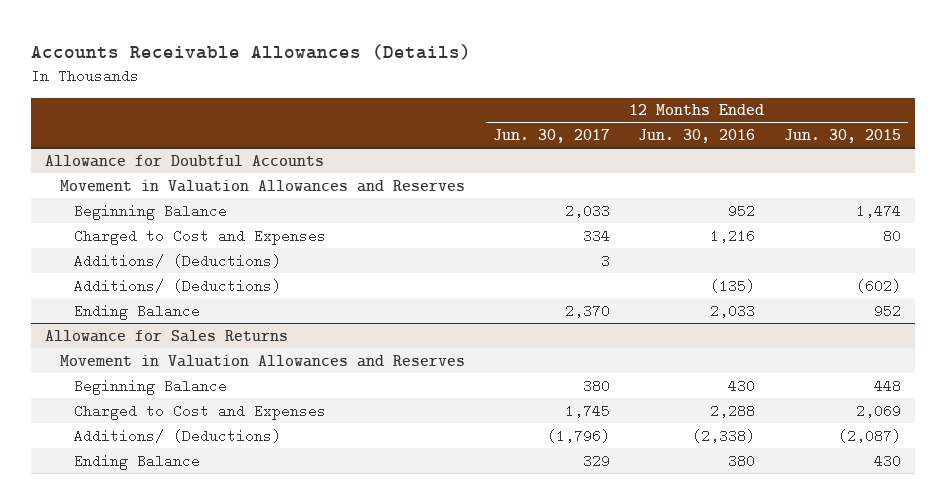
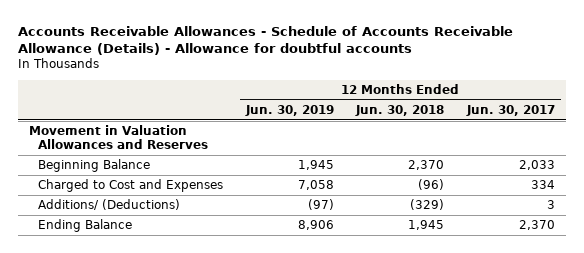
[31,43,472,60] Accounts Receivable Allowances (Details) -> [18,25,514,56] Accounts Receivable Allowances - Schedule of Accounts Receivable Allowance (Details) - Allowance for doubtful accounts
[638,129,756,144] Jun. 30, 2016 -> none
[783,129,901,144] Jun. 30, 2015 -> none
none -> [244,105,334,117] Jun. 30, 2019
none -> [355,105,445,117] Jun. 30, 2018
[45,154,325,167] Allowance for Doubtful Accounts -> none
[73,278,281,293] Additions/ (Deductions) -> none
[45,329,289,342] Allowance for Sales Returns -> none
[59,354,465,367] Movement in Valuation Allowances and Reserves -> none
[73,378,227,395] Beginning Balance -> none
[73,403,326,420] Charged to Cost and Expenses -> none
[73,428,281,443] Additions/ (Deductions) -> none
[73,453,200,470] Ending Balance -> none

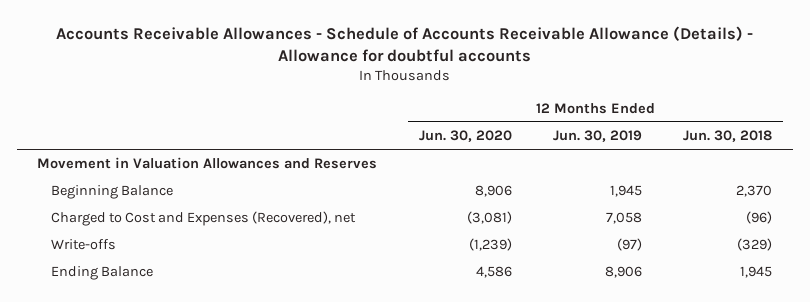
[465,105,555,117] Jun. 30, 2017 -> none
none -> [418,129,512,142] Jun. 30, 2020
[38,179,224,193] Charged to Cost and Expenses -> [51,211,357,227] Charged to Cost and Expenses (Recovered), net
[38,199,181,211] Additions/ (Deductions) -> [51,239,117,251] Write-offs

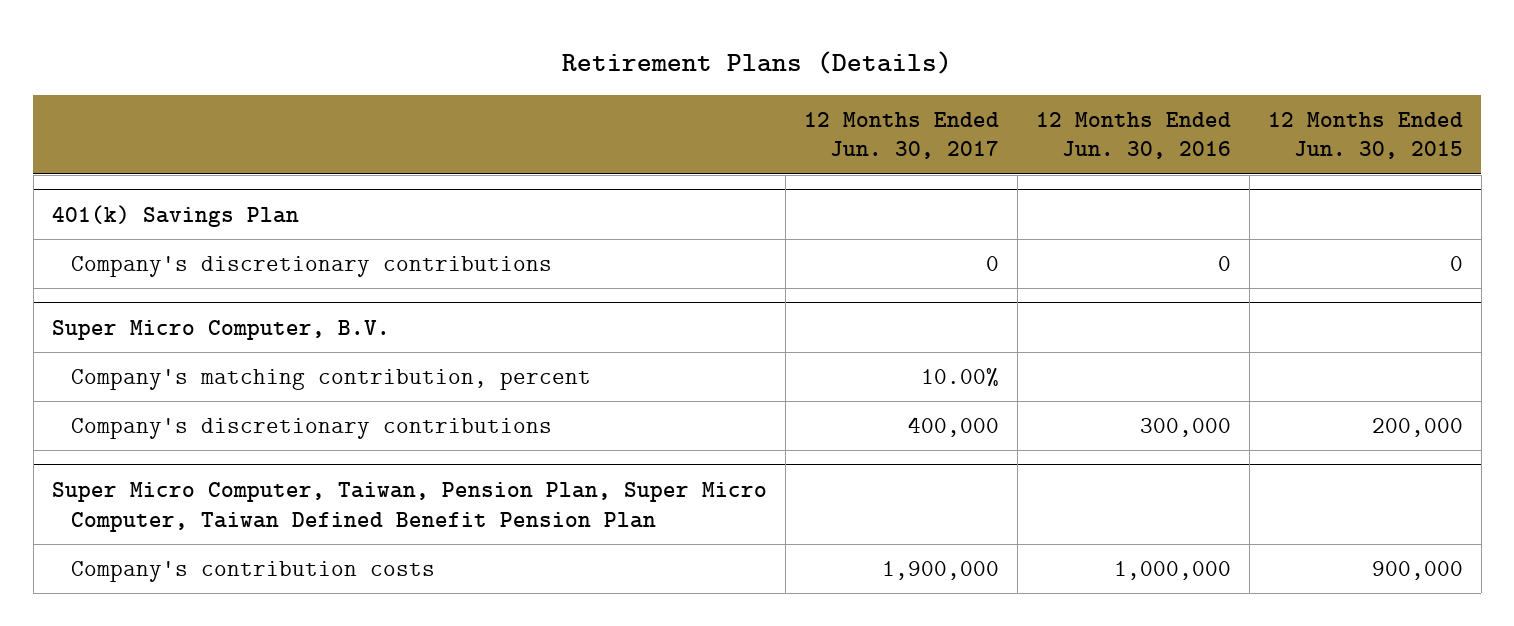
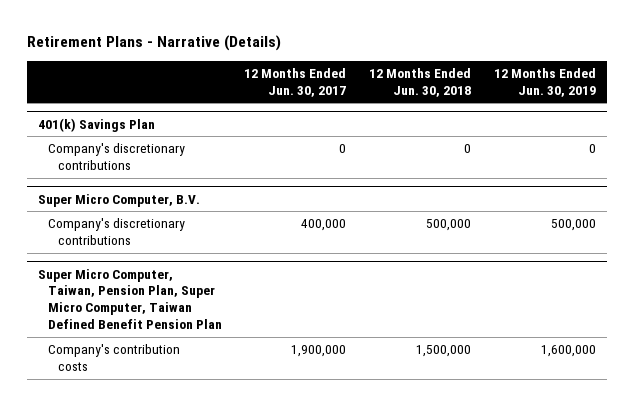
[562,50,953,74] Retirement Plans (Details) -> [26,35,281,52] Retirement Plans - Narrative (Details)
[1035,111,1231,160] 12 Months Ended Jun. 30, 2016 -> none
[1267,111,1463,160] 12 Months Ended Jun. 30, 2015 -> none
none -> [369,67,472,97] 12 Months Ended Jun. 30, 2018
none -> [493,67,596,97] 12 Months Ended Jun. 30, 2019
[70,368,591,390] Company's matching contribution, percent -> none

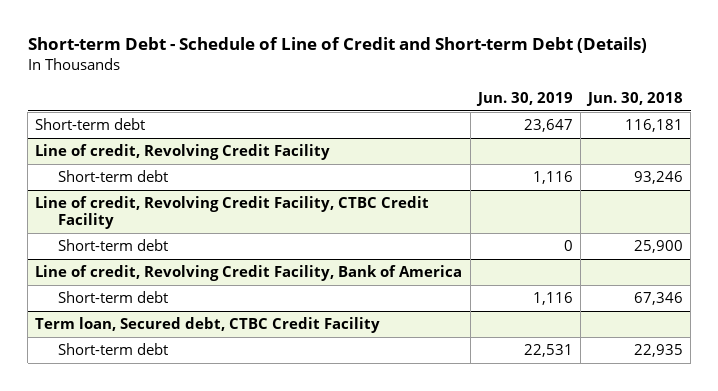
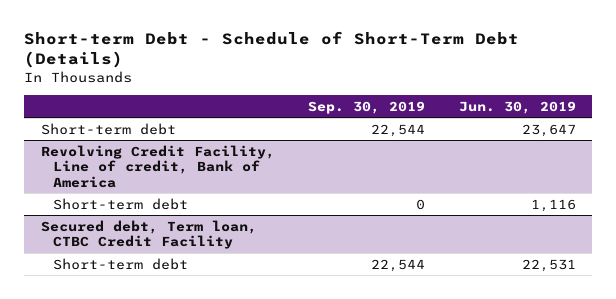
[27,37,647,54] Short-term Debt - Schedule of Line of Credit and Short-term Debt (Details) -> [23,31,519,69] Short-term Debt - Schedule of Short-Term Debt (Details)
[585,91,683,106] Jun. 30, 2018 -> none
none -> [308,100,426,114] Sep. 30, 2019
[35,144,331,161] Line of credit, Revolving Credit Facility -> none
[58,170,169,183] Short-term debt -> none
[35,196,430,230] Line of credit, Revolving Credit Facility, CTBC Credit Facility -> none
[58,239,169,252] Short-term debt -> none
[35,265,463,282] Line of credit, Revolving Credit Facility, Bank of America -> [40,144,275,188] Revolving Credit Facility, Line of credit, Bank of America
[35,317,381,334] Term loan, Secured debt, CTBC Credit Facility -> [40,219,257,250] Secured debt, Term loan, CTBC Credit Facility

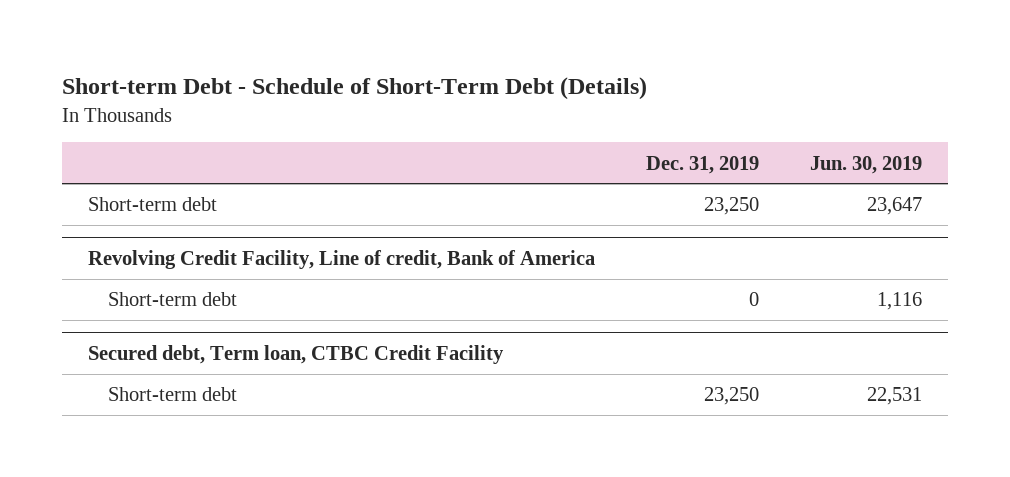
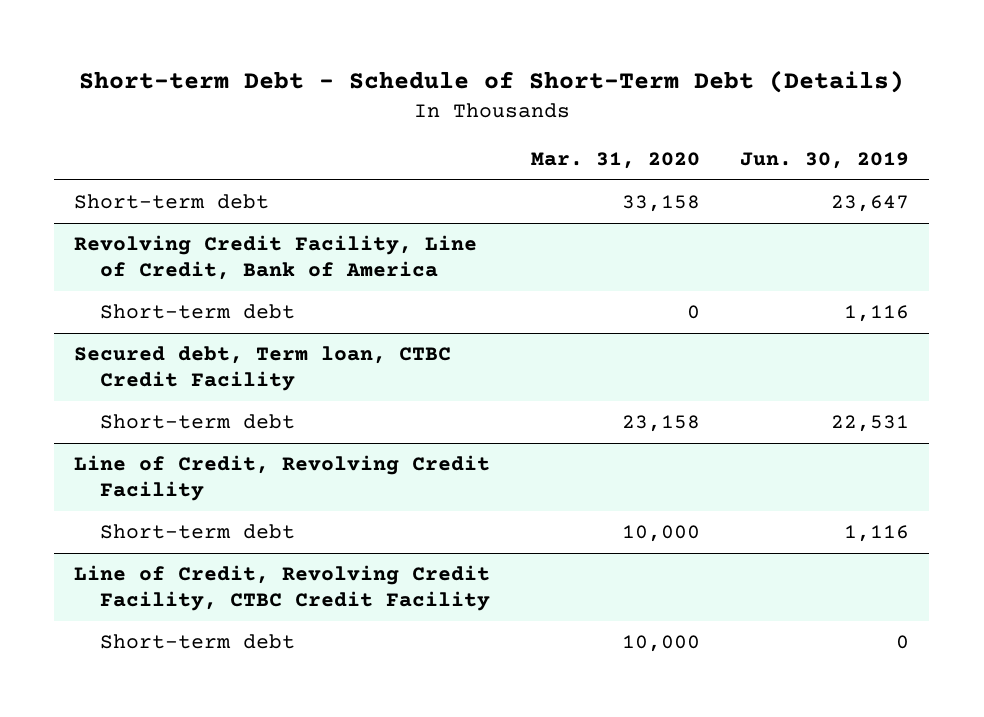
[645,155,759,174] Dec. 31, 2019 -> none
none -> [530,152,700,170] Mar. 31, 2020
[87,249,595,269] Revolving Credit Facility, Line of credit, Bank of America -> [74,235,478,281] Revolving Credit Facility, Line of Credit, Bank of America
none -> [74,455,491,502] Line of Credit, Revolving Credit Facility
none -> [99,524,295,540] Short-term debt
none -> [74,565,491,612] Line of Credit, Revolving Credit Facility, CTBC Credit Facility
none -> [99,634,295,650] Short-term debt

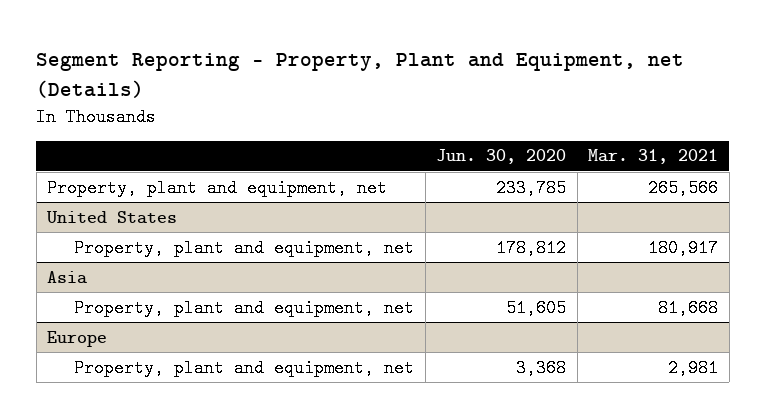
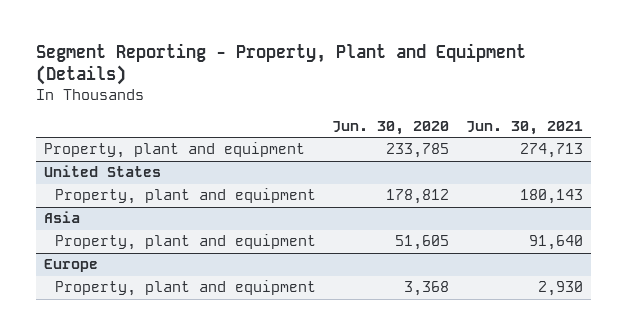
[36,53,685,98] Segment Reporting - Property, Plant and Equipment, net (Details) -> [36,43,527,86] Segment Reporting - Property, Plant and Equipment (Details)
[588,149,719,165] Mar. 31, 2021 -> none
none -> [465,120,583,135] Jun. 30, 2021
[47,178,388,197] Property, plant and equipment, net -> [44,142,306,159] Property, plant and equipment
[74,238,415,257] Property, plant and equipment, net -> [54,188,316,205] Property, plant and equipment
[74,298,415,317] Property, plant and equipment, net -> [54,234,316,251] Property, plant and equipment
[74,358,415,377] Property, plant and equipment, net -> [54,280,316,297] Property, plant and equipment

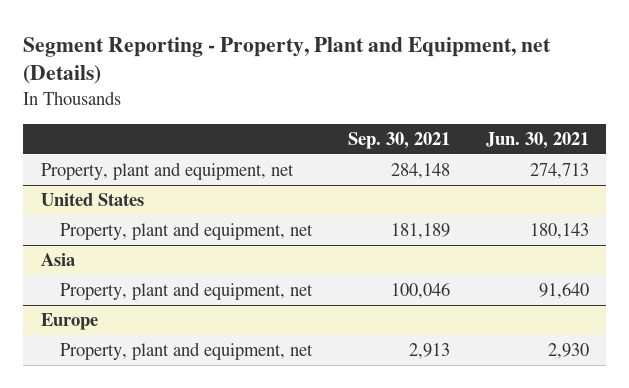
[36,43,527,86] Segment Reporting - Property, Plant and Equipment (Details) -> [22,36,551,85] Segment Reporting - Property, Plant and Equipment, net (Details)
[332,120,450,135] Jun. 30, 2020 -> none
none -> [347,131,450,149] Sep. 30, 2021
[44,142,306,159] Property, plant and equipment -> [40,162,294,181] Property, plant and equipment, net
[54,188,316,205] Property, plant and equipment -> [60,222,314,241] Property, plant and equipment, net
[54,234,316,251] Property, plant and equipment -> [60,282,314,301] Property, plant and equipment, net
[54,280,316,297] Property, plant and equipment -> [60,342,314,361] Property, plant and equipment, net

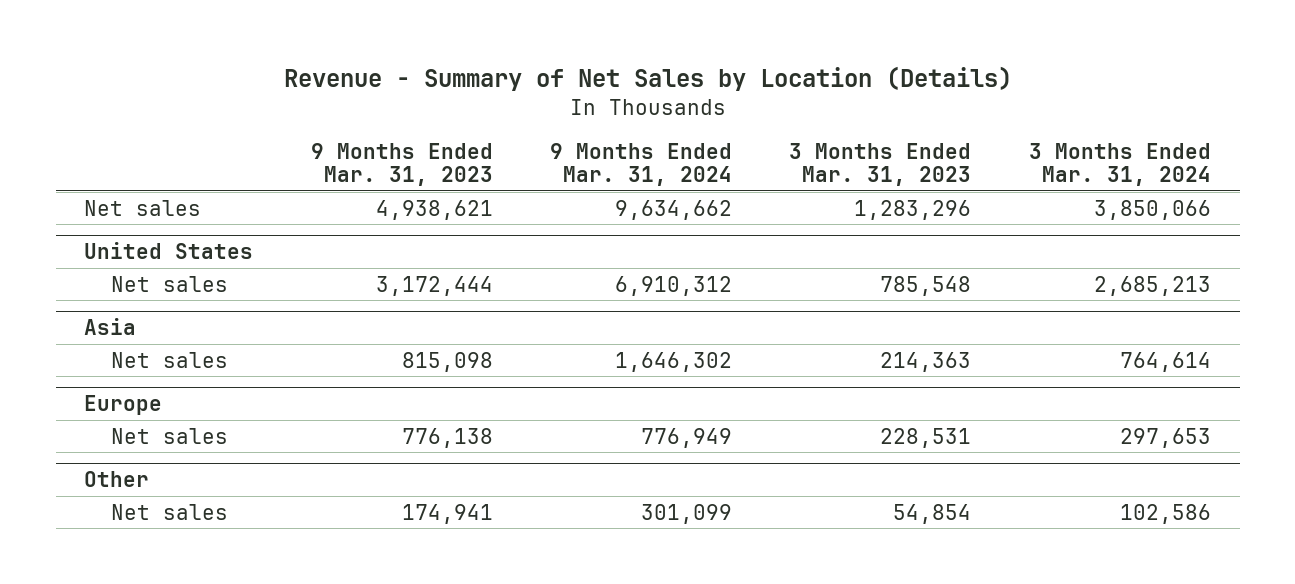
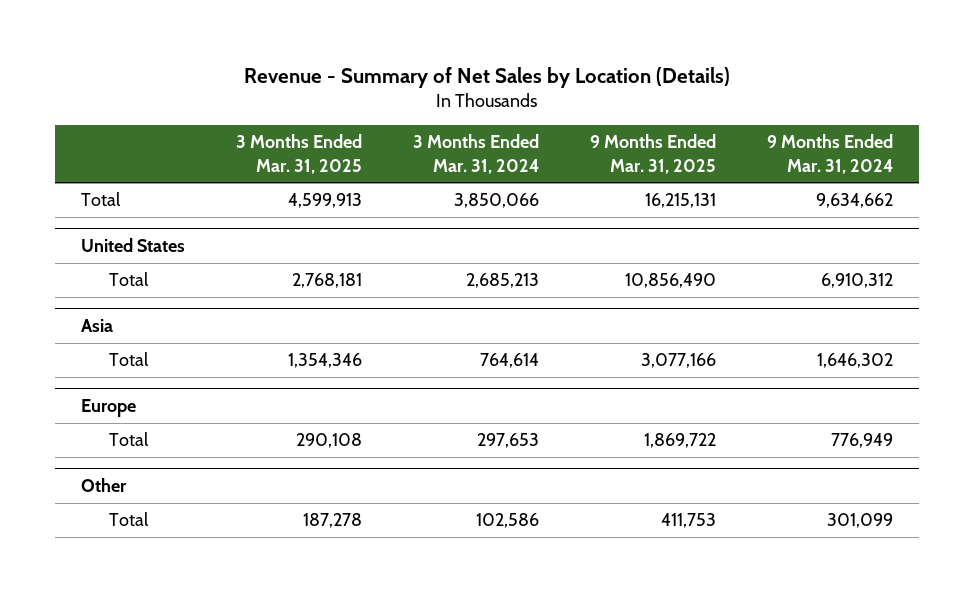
[310,142,493,187] 9 Months Ended Mar. 31, 2023 -> none
[789,142,972,187] 3 Months Ended Mar. 31, 2023 -> none
none -> [235,134,362,174] 3 Months Ended Mar. 31, 2025
none -> [590,134,717,174] 9 Months Ended Mar. 31, 2025
[84,199,202,216] Net sales -> [80,192,121,207] Total
[110,275,228,292] Net sales -> [108,272,149,287] Total
[110,351,228,368] Net sales -> [108,352,149,367] Total
[110,427,228,444] Net sales -> [108,432,149,447] Total
[110,503,228,520] Net sales -> [108,512,149,527] Total

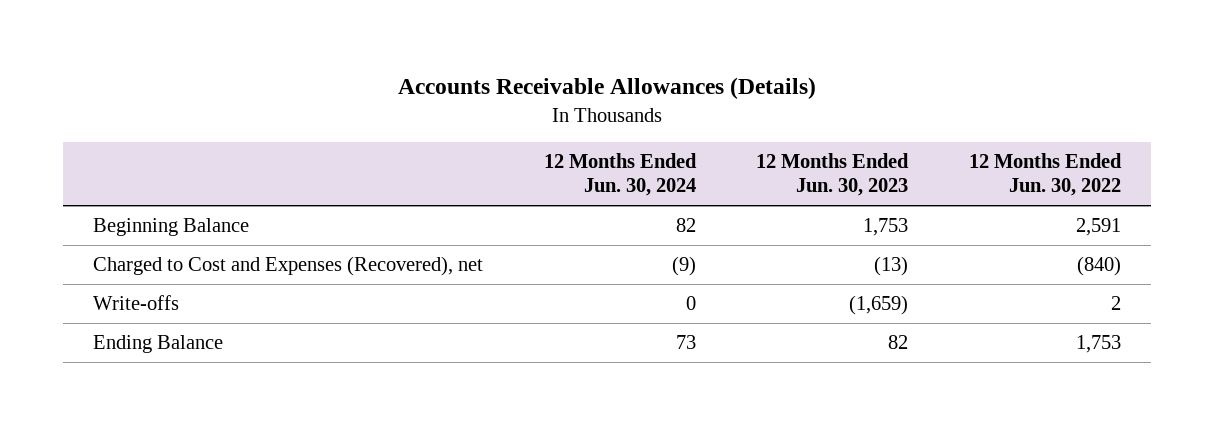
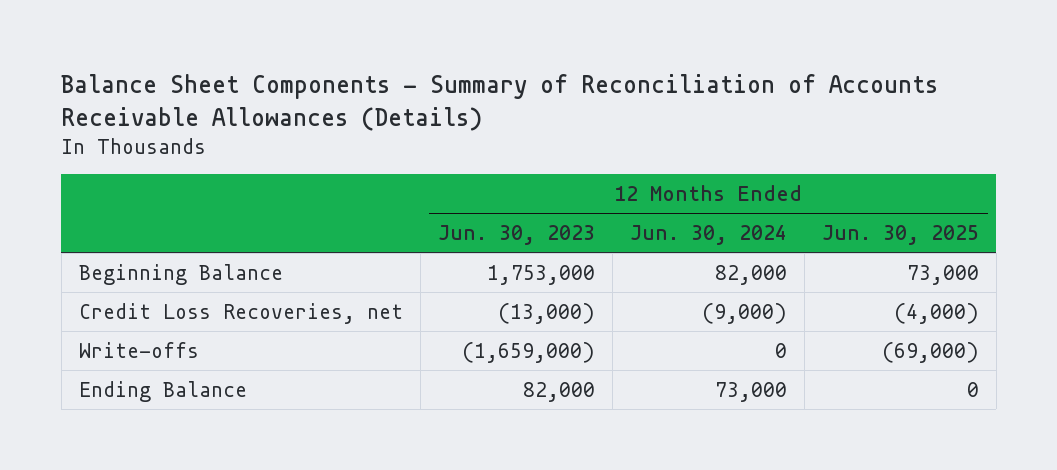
[397,77,816,100] Accounts Receivable Allowances (Details) -> [61,74,939,131] Balance Sheet Components - Summary of Reconciliation of Accounts Receivable Allowances (Details)
[968,153,1122,197] 12 Months Ended Jun. 30, 2022 -> none
none -> [821,224,979,245] Jun. 30, 2025
[92,256,483,277] Charged to Cost and Expenses (Recovered), net -> none
[675,218,696,233] 82 -> [714,264,787,285] 82,000
[863,218,909,237] 1,753 -> [486,264,595,285] 1,753,000
none -> [78,302,403,324] Credit Loss Recoveries, net
[849,295,909,316] (1,659) -> [461,341,595,363] (1,659,000)
[675,335,696,350] 73 -> [714,381,787,402] 73,000
[888,335,909,350] 82 -> [522,381,595,402] 82,000

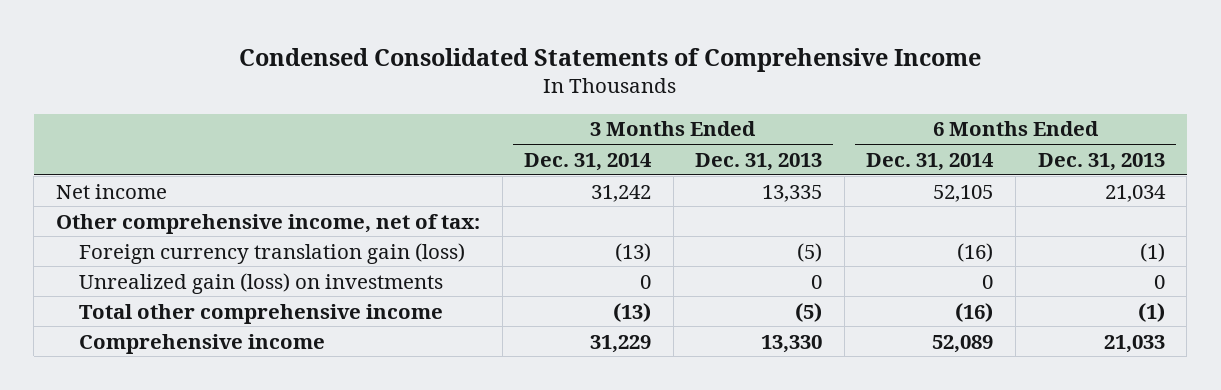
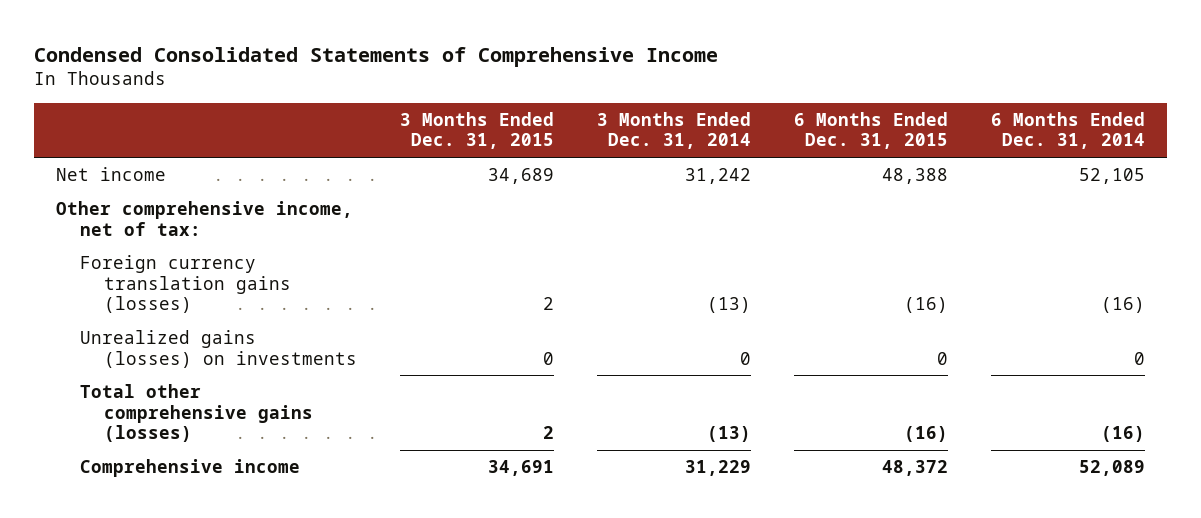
[695,152,823,171] Dec. 31, 2013 -> none
[1037,152,1165,171] Dec. 31, 2013 -> none
none -> [399,111,554,150] 3 Months Ended Dec. 31, 2015
none -> [794,111,949,150] 6 Months Ended Dec. 31, 2015
[79,242,466,264] Foreign currency translation gain (loss) -> [79,255,291,314] Foreign currency translation gains (losses)
[79,272,444,294] Unrealized gain (loss) on investments -> [79,330,357,368] Unrealized gains (losses) on investments
[79,303,444,324] Total other comprehensive income -> [79,384,313,443] Total other comprehensive gains (losses)

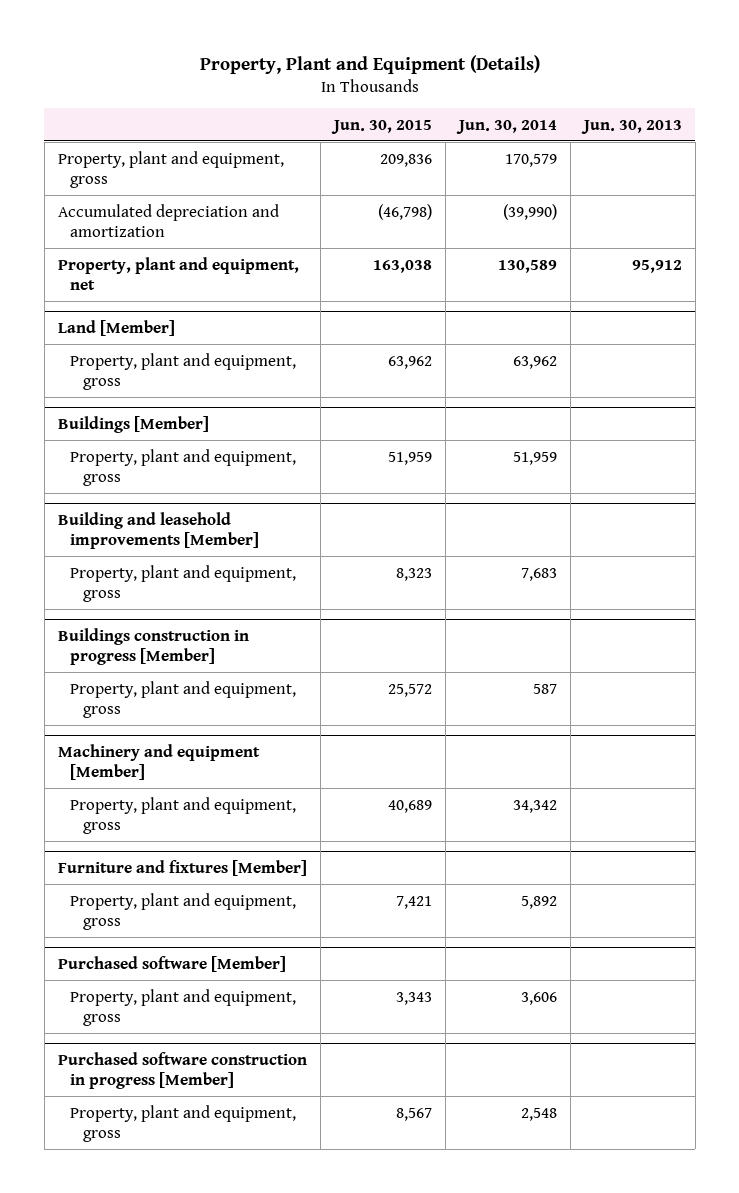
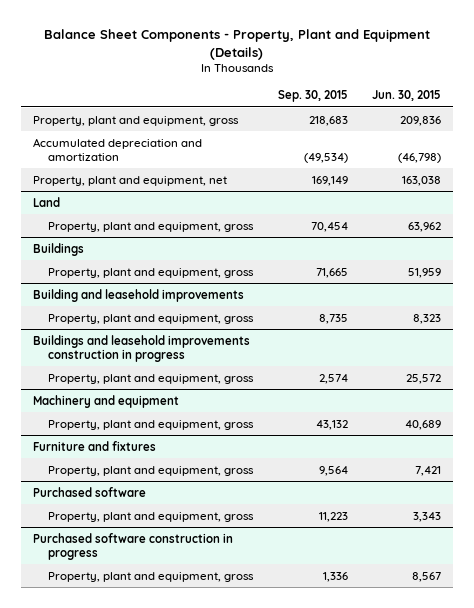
[199,54,540,74] Property, Plant and Equipment (Details) -> [44,28,431,60] Balance Sheet Components - Property, Plant and Equipment (Details)
[455,119,557,134] Jun. 30, 2014 -> none
[580,119,682,134] Jun. 30, 2013 -> none
none -> [277,90,348,103] Sep. 30, 2015
[57,319,175,336] Land [Member] -> [33,196,61,207] Land
[57,415,209,433] Buildings [Member] -> [33,242,85,256] Buildings
[57,511,260,549] Building and leasehold improvements [Member] -> [33,288,245,302] Building and leasehold improvements
[57,627,249,665] Buildings construction in progress [Member] -> [33,334,251,362] Buildings and leasehold improvements construction in progress
[57,743,260,780] Machinery and equipment [Member] -> [33,394,180,408] Machinery and equipment
[57,859,307,876] Furniture and fixtures [Member] -> [33,440,157,451] Furniture and fixtures
[57,955,286,972] Purchased software [Member] -> [33,486,147,497] Purchased software
[57,1051,307,1089] Purchased software construction in progress [Member] -> [33,532,234,560] Purchased software construction in progress

